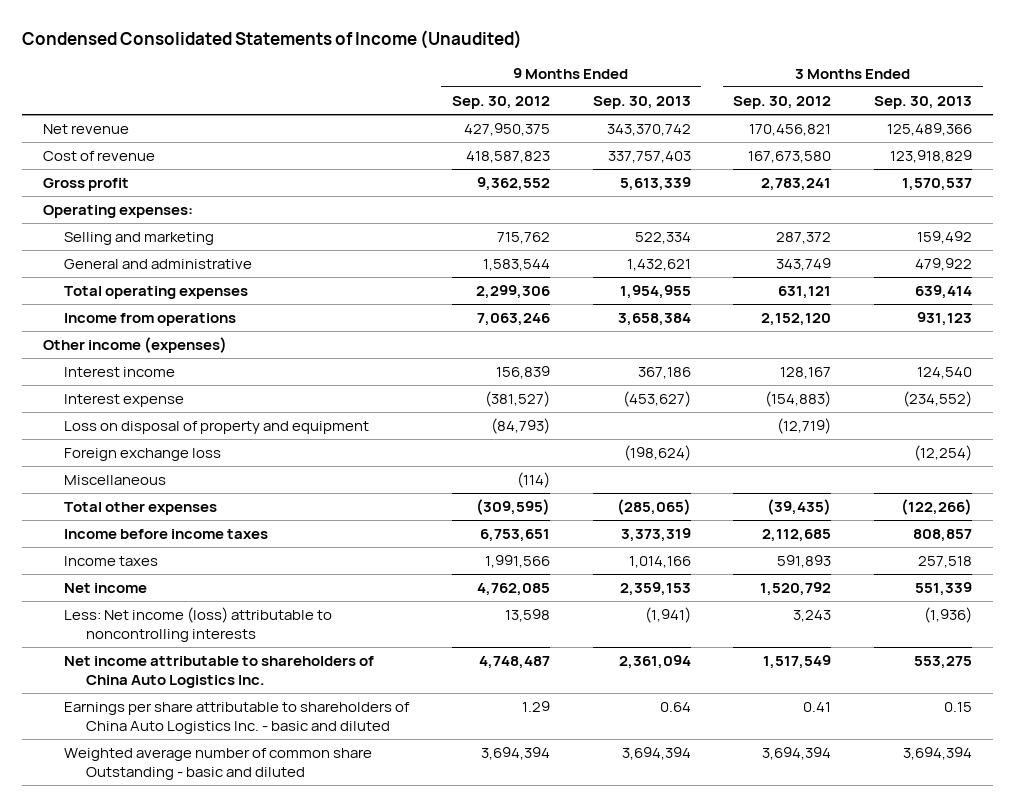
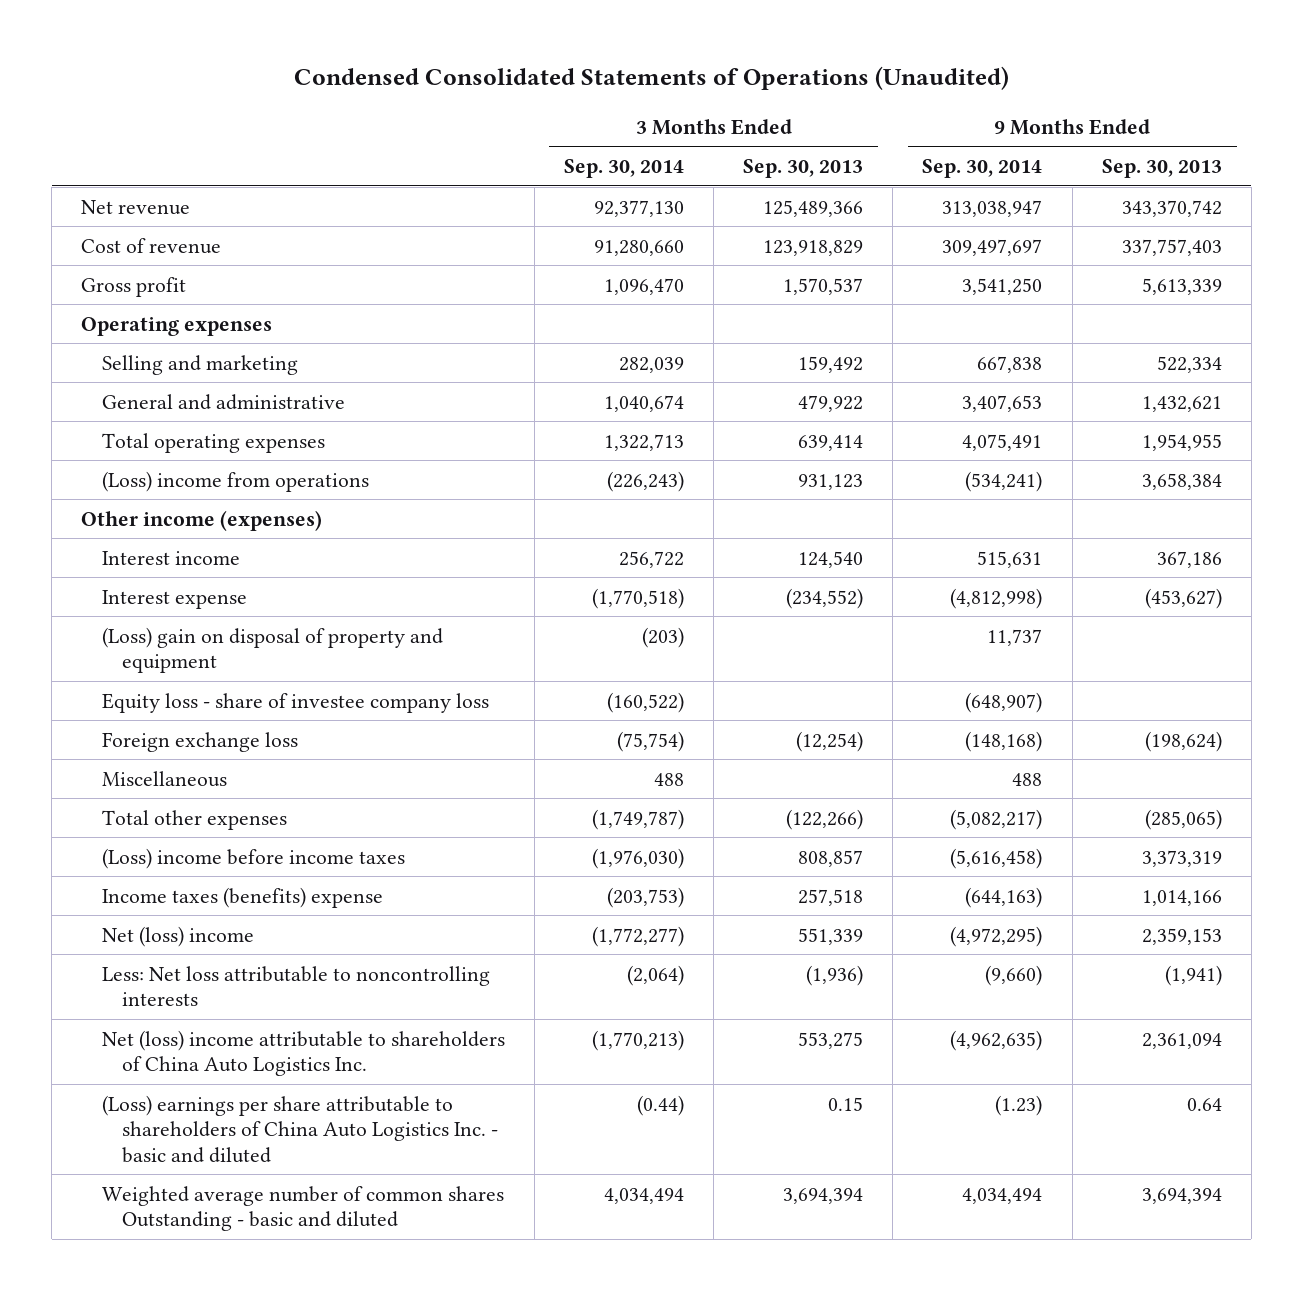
[21,29,522,49] Condensed Consolidated Statements of Income (Unaudited) -> [293,66,1009,91] Condensed Consolidated Statements of Operations (Unaudited)
[452,95,551,109] Sep. 30, 2012 -> none
[733,95,832,109] Sep. 30, 2012 -> none
none -> [563,159,684,179] Sep. 30, 2014
none -> [922,159,1043,179] Sep. 30, 2014
[43,204,194,218] Operating expenses: -> [81,316,273,336] Operating expenses
[64,312,237,326] Income from operations -> [101,470,369,492] (Loss) income from operations
[64,420,370,434] Loss on disposal of property and equipment -> [101,626,443,674] (Loss) gain on disposal of property and equipment
none -> [101,692,489,713] Equity loss - share of investee company loss
[64,528,269,539] Income before income taxes -> [101,847,405,869] (Loss) income before income taxes
[64,555,159,566] Income taxes -> [101,886,383,908] Income taxes (benefits) expense
[64,582,148,593] Net income -> [101,925,254,947] Net (loss) income
[64,606,333,643] Less: Net income (loss) attributable to noncontrolling interests -> [101,965,490,1007] Less: Net loss attributable to noncontrolling interests
[64,655,375,689] Net income attributable to shareholders of China Auto Logistics Inc. -> [101,1029,505,1077] Net (loss) income attributable to shareholders of China Auto Logistics Inc.
[64,701,411,735] Earnings per share attributable to shareholders of China Auto Logistics Inc. - basic and diluted -> [101,1094,498,1163] (Loss) earnings per share attributable to shareholders of China Auto Logistics Inc. - basic and diluted
[64,747,373,781] Weighted average number of common share Outstanding - basic and diluted -> [101,1185,504,1232] Weighted average number of common shares Outstanding - basic and diluted

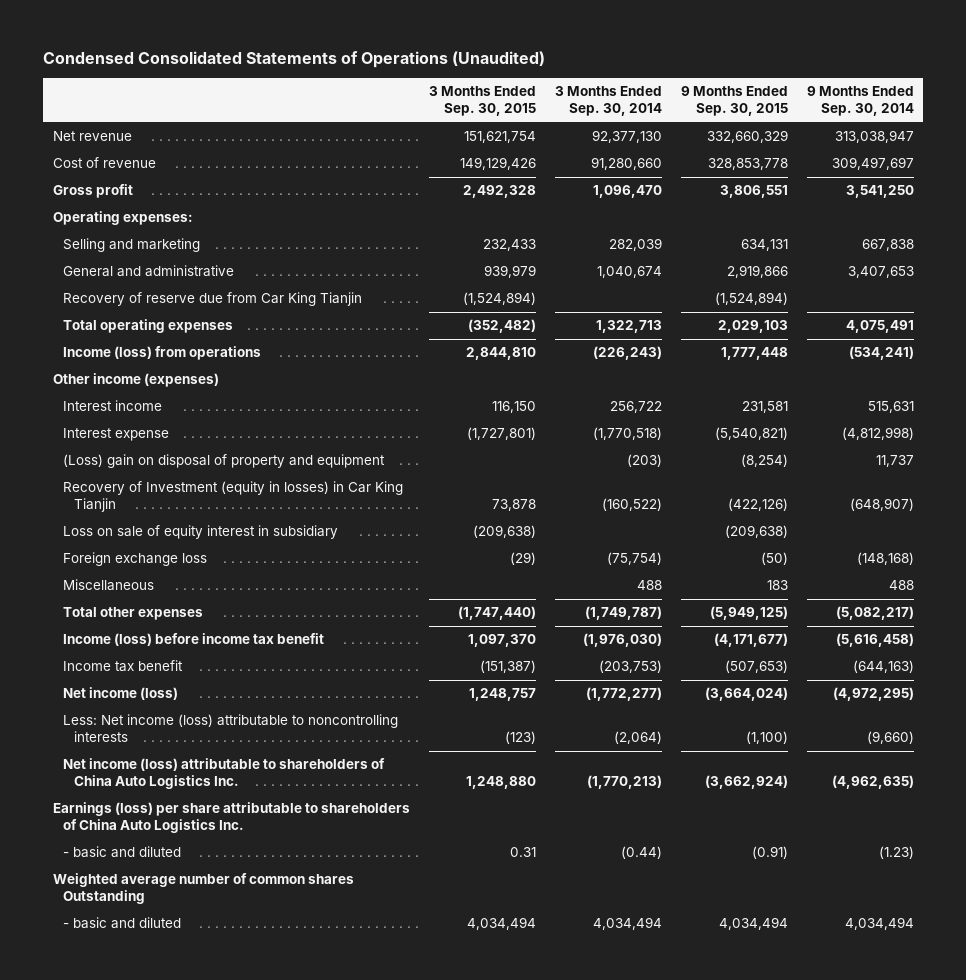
[743,159,864,179] Sep. 30, 2013 -> none
[1101,159,1222,179] Sep. 30, 2013 -> none
none -> [428,86,536,117] 3 Months Ended Sep. 30, 2015
none -> [680,86,788,117] 9 Months Ended Sep. 30, 2015
[81,316,273,336] Operating expenses -> [52,211,193,226] Operating expenses:
none -> [63,292,363,307] Recovery of reserve due from Car King Tianjin
[101,470,369,492] (Loss) income from operations -> [63,346,262,361] Income (loss) from operations
[101,692,489,713] Equity loss - share of investee company loss -> [63,481,404,513] Recovery of Investment (equity in losses) in Car King Tianjin
none -> [63,525,339,540] Loss on sale of equity interest in subsidiary
[101,847,405,869] (Loss) income before income taxes -> [63,633,325,647] Income (loss) before income tax benefit
[101,886,383,908] Income taxes (benefits) expense -> [63,660,184,673] Income tax benefit
[101,925,254,947] Net (loss) income -> [63,687,179,701] Net income (loss)
[101,965,490,1007] Less: Net loss attributable to noncontrolling interests -> [63,714,399,743] Less: Net income (loss) attributable to noncontrolling interests
[101,1029,505,1077] Net (loss) income attributable to shareholders of China Auto Logistics Inc. -> [63,758,386,790] Net income (loss) attributable to shareholders of China Auto Logistics Inc.
none -> [52,802,410,834] Earnings (loss) per share attributable to shareholders of China Auto Logistics Inc.
[101,1094,498,1163] (Loss) earnings per share attributable to shareholders of China Auto Logistics Inc. - basic and diluted -> [63,846,182,859] - basic and diluted
none -> [52,873,354,905] Weighted average number of common shares Outstanding
[101,1185,504,1232] Weighted average number of common shares Outstanding - basic and diluted -> [63,917,182,930] - basic and diluted

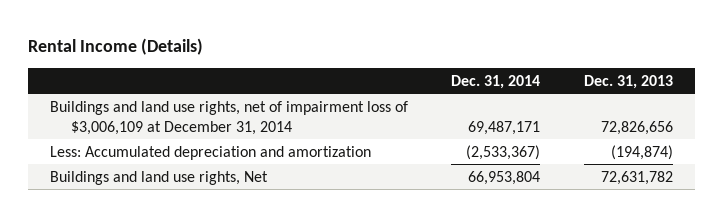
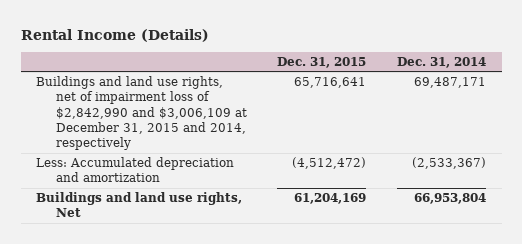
[583,74,673,89] Dec. 31, 2013 -> none
none -> [277,57,367,69] Dec. 31, 2015
[49,100,408,136] Buildings and land use rights, net of impairment loss of $3,006,109 at December 31, 2014 -> [36,76,247,151] Buildings and land use rights, net of impairment loss of $2,842,990 and $3,006,109 at December 31, 2015 and 2014, respectively

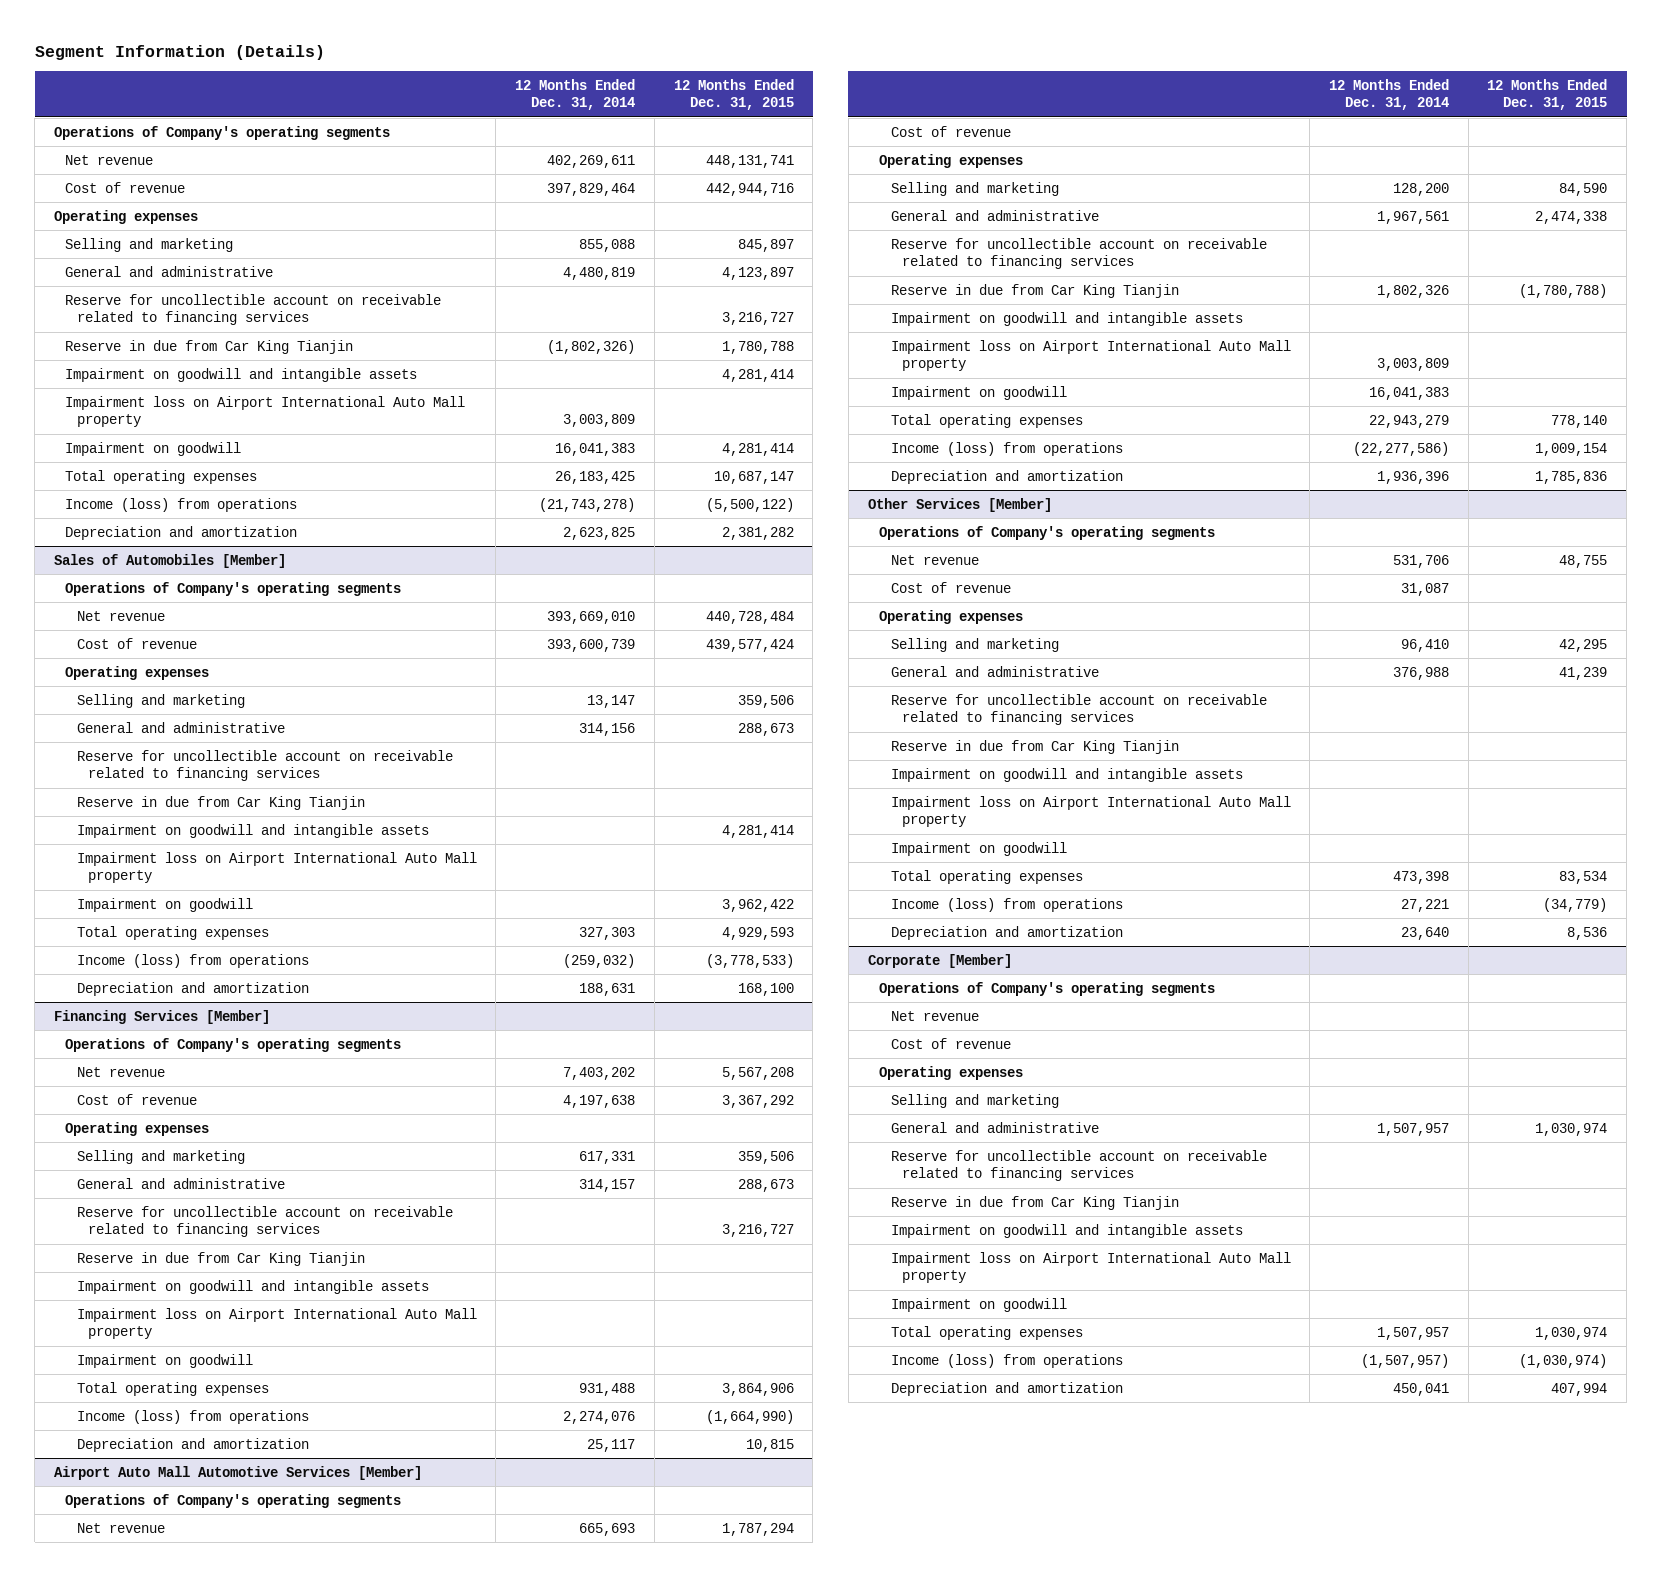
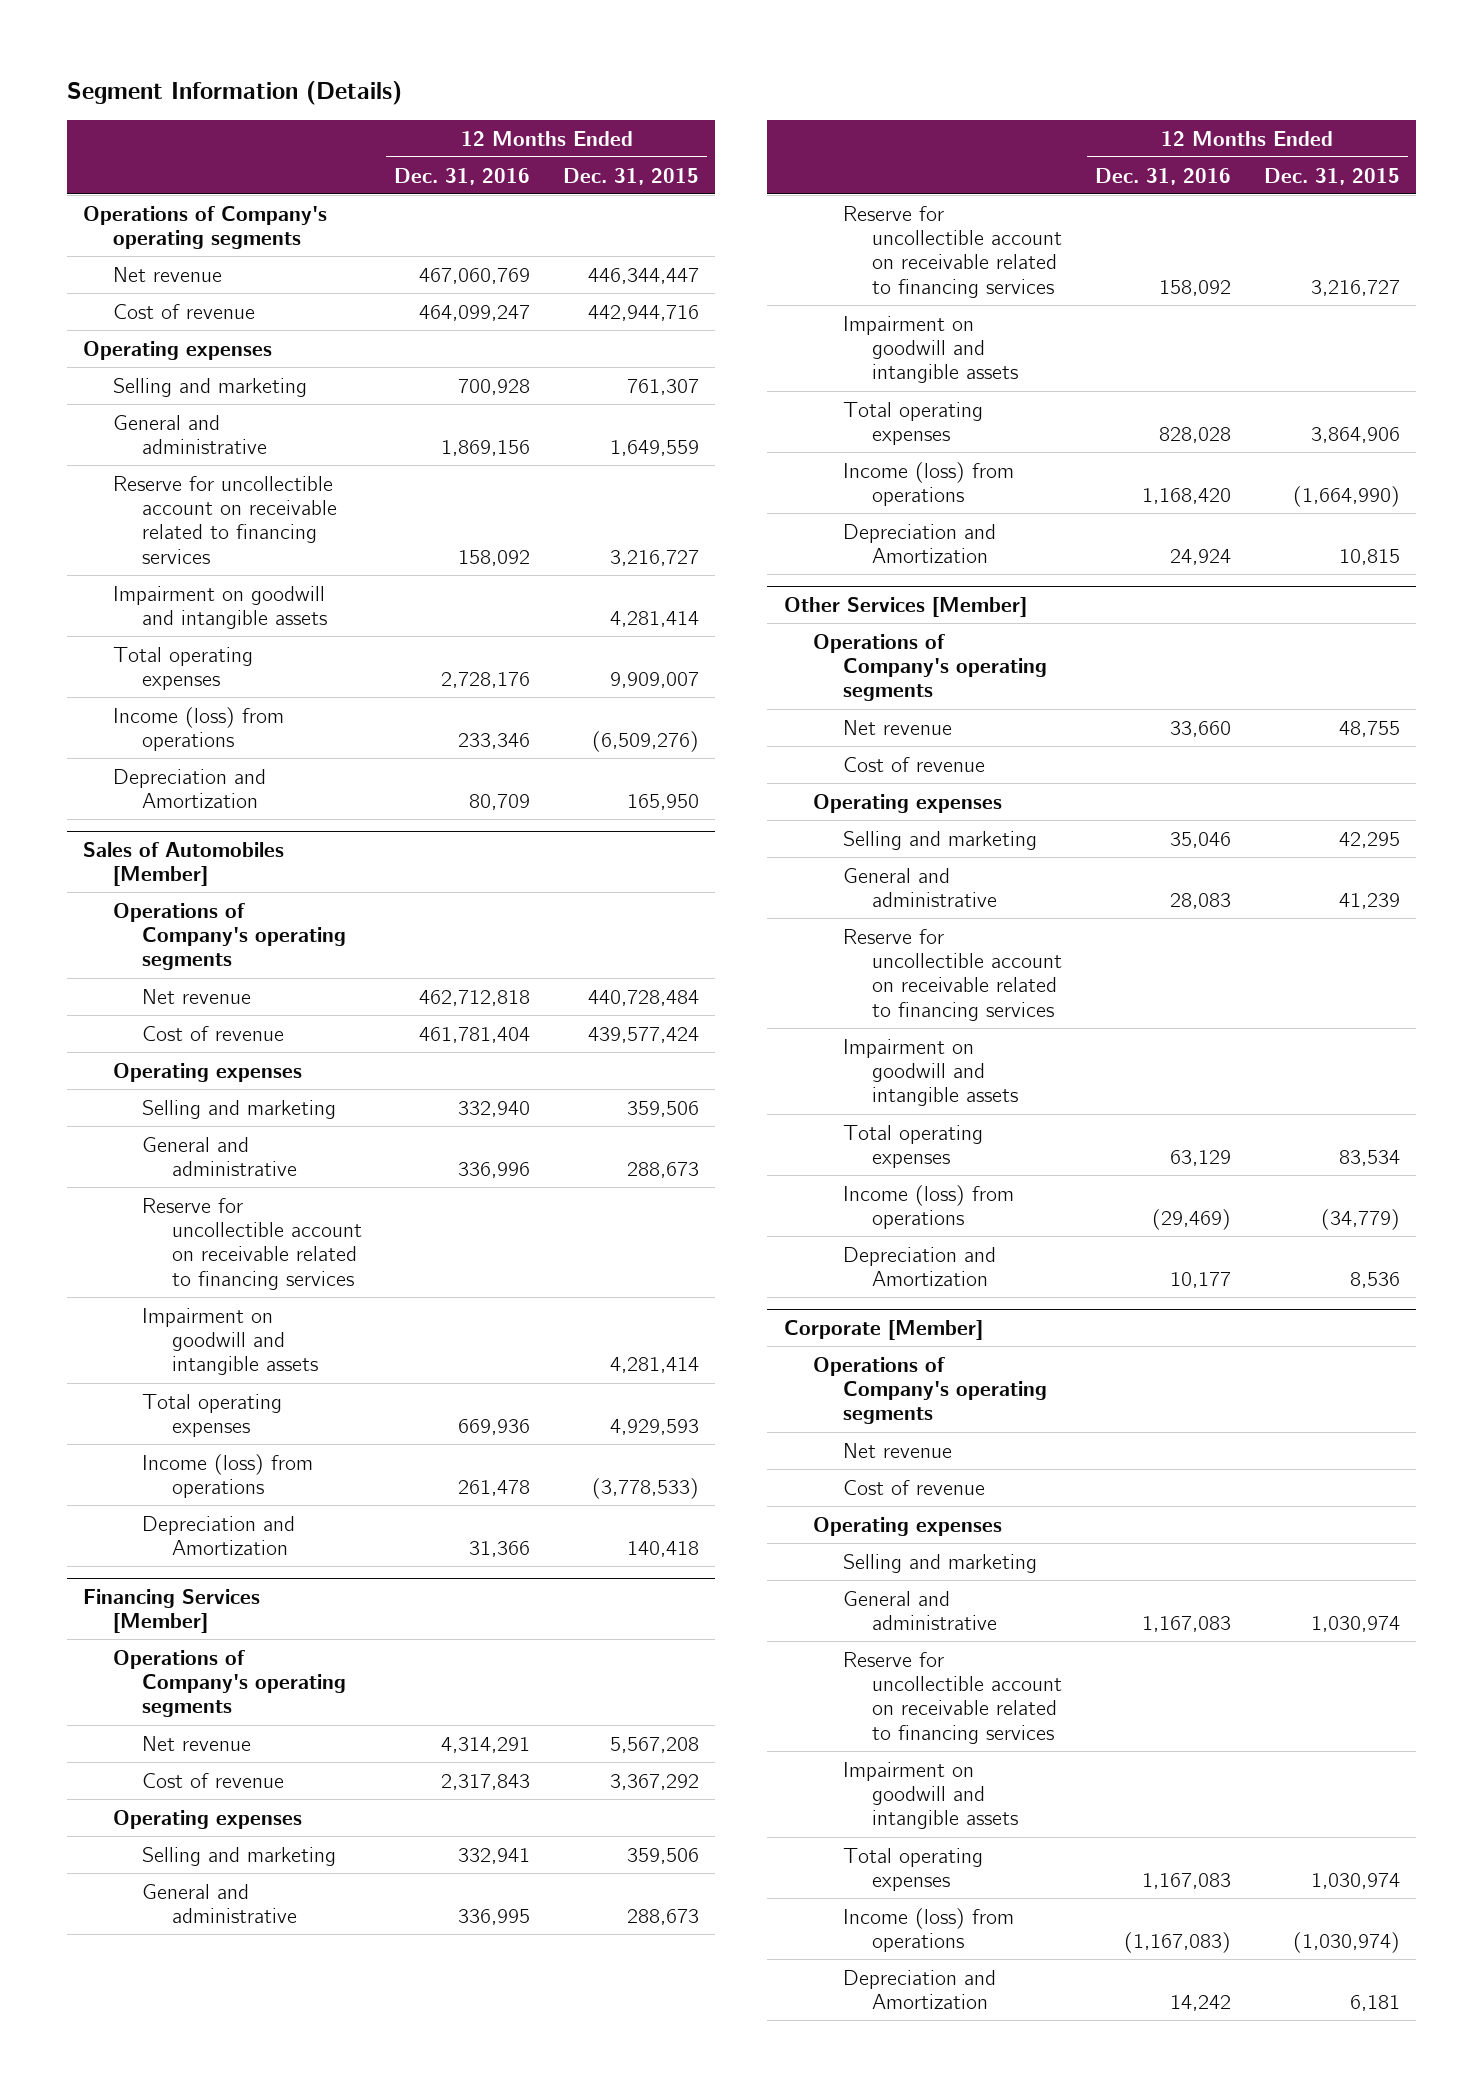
[515,78,636,111] 12 Months Ended Dec. 31, 2014 -> none
none -> [394,167,531,185] Dec. 31, 2016
[705,154,794,168] 448,131,741 -> [588,267,700,284] 446,344,447
[737,238,794,252] 845,897 -> [627,378,700,395] 761,307
[721,266,794,280] 4,123,897 -> [610,439,700,456] 1,649,559
[65,339,354,354] Reserve in due from Car King Tianjin -> none
[65,395,466,428] Impairment loss on Airport International Auto Mall property -> none
[65,441,242,456] Impairment on goodwill -> none
[713,470,794,484] 10,687,147 -> [610,671,700,688] 9,909,007
[705,497,794,512] (5,500,122) -> [592,730,700,752] (6,509,276)
[65,525,298,540] Depreciation and amortization -> [112,768,266,808] Depreciation and Amortization
[721,526,794,540] 2,381,282 -> [627,793,700,810] 165,950
[76,795,365,810] Reserve in due from Car King Tianjin -> none
[76,851,477,884] Impairment loss on Airport International Auto Mall property -> none
[76,897,253,912] Impairment on goodwill -> none
[76,981,309,996] Depreciation and amortization -> [142,1515,296,1555] Depreciation and Amortization
[737,982,794,996] 168,100 -> [627,1540,700,1557] 140,418
[76,1251,365,1266] Reserve in due from Car King Tianjin -> none
[76,1307,477,1340] Impairment loss on Airport International Auto Mall property -> none
[76,1353,253,1368] Impairment on goodwill -> none
[53,1465,422,1480] Airport Auto Mall Automotive Services [Member] -> none
[65,1493,402,1508] Operations of Company's operating segments -> none
[76,1522,165,1533] Net revenue -> none
[890,125,1011,137] Cost of revenue -> none
[879,153,1024,168] Operating expenses -> none
[890,181,1059,196] Selling and marketing -> none
[890,209,1099,221] General and administrative -> none
[890,237,1267,270] Reserve for uncollectible account on receivable related to financing services -> none
[890,283,1179,298] Reserve in due from Car King Tianjin -> none
[890,311,1243,326] Impairment on goodwill and intangible assets -> none
[890,339,1291,372] Impairment loss on Airport International Auto Mall property -> none
[890,385,1067,400] Impairment on goodwill -> none
[890,413,1083,428] Total operating expenses -> none
[890,441,1123,456] Income (loss) from operations -> none
[890,469,1123,484] Depreciation and amortization -> none
[76,1437,309,1452] Depreciation and amortization -> [842,523,996,563] Depreciation and Amortization
[890,739,1179,754] Reserve in due from Car King Tianjin -> none
[890,795,1291,828] Impairment loss on Airport International Auto Mall property -> none
[890,841,1067,856] Impairment on goodwill -> none
[890,925,1123,940] Depreciation and amortization -> [842,1246,996,1286] Depreciation and Amortization
[890,1195,1179,1210] Reserve in due from Car King Tianjin -> none
[890,1251,1291,1284] Impairment loss on Airport International Auto Mall property -> none
[890,1297,1067,1312] Impairment on goodwill -> none
[890,1381,1123,1396] Depreciation and amortization -> [842,1969,996,2009] Depreciation and Amortization
[1551,1382,1608,1396] 407,994 -> [1349,1994,1400,2011] 6,181

